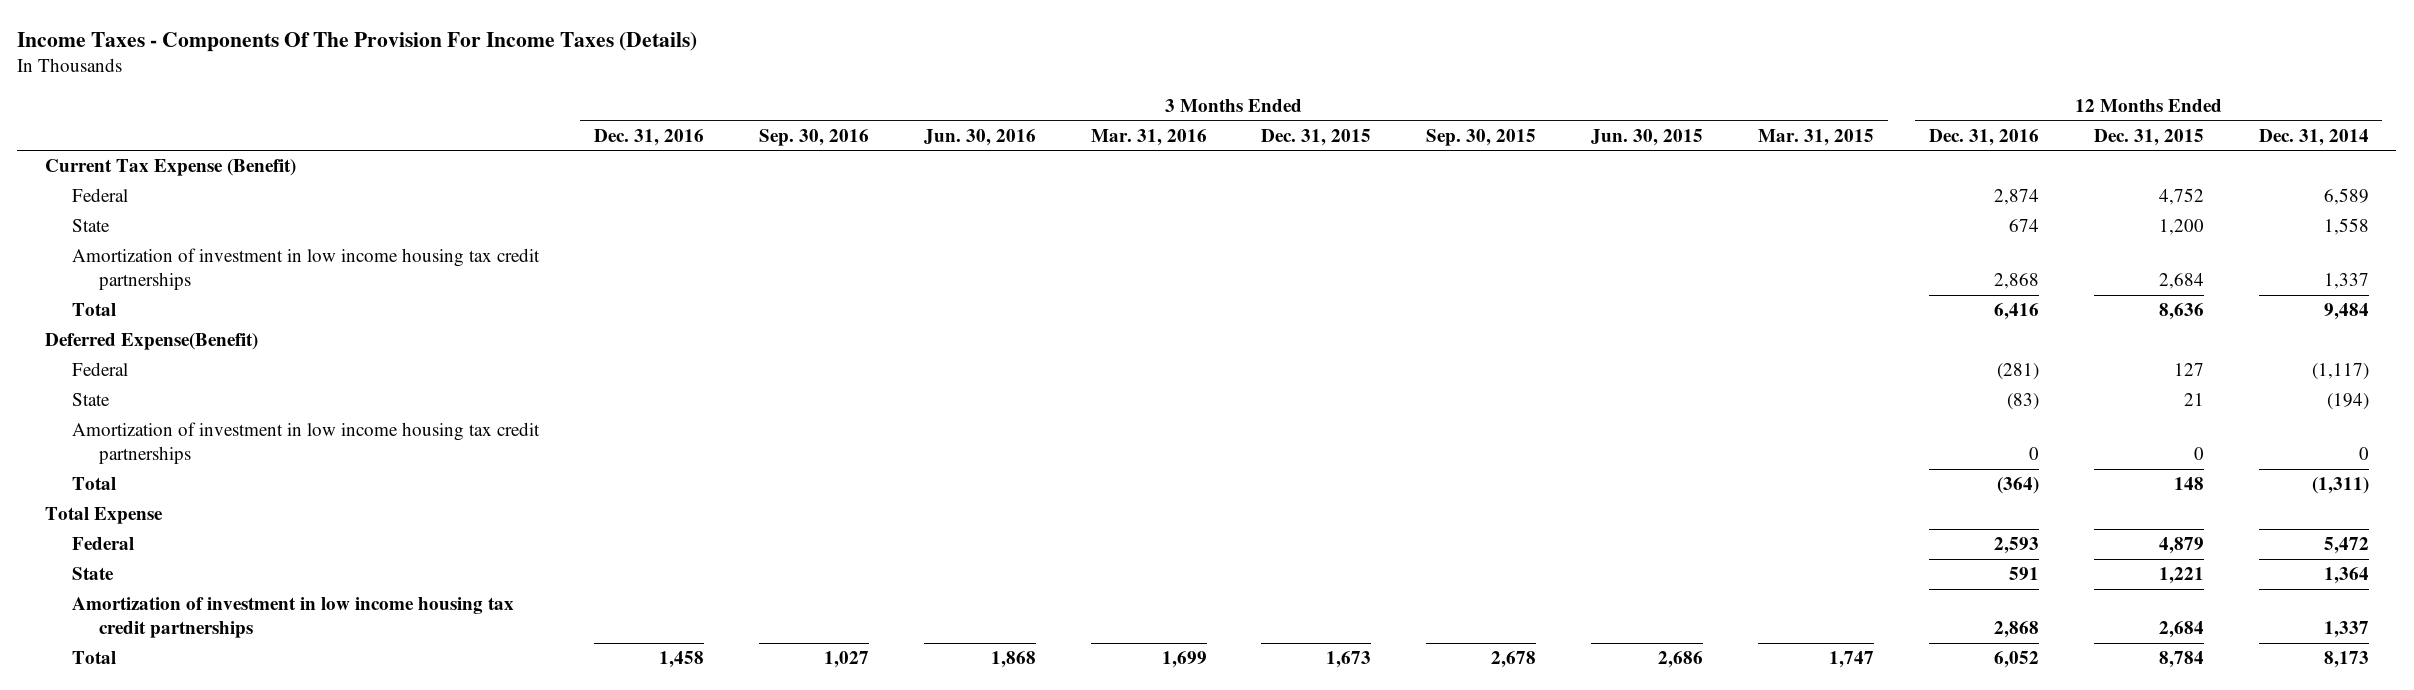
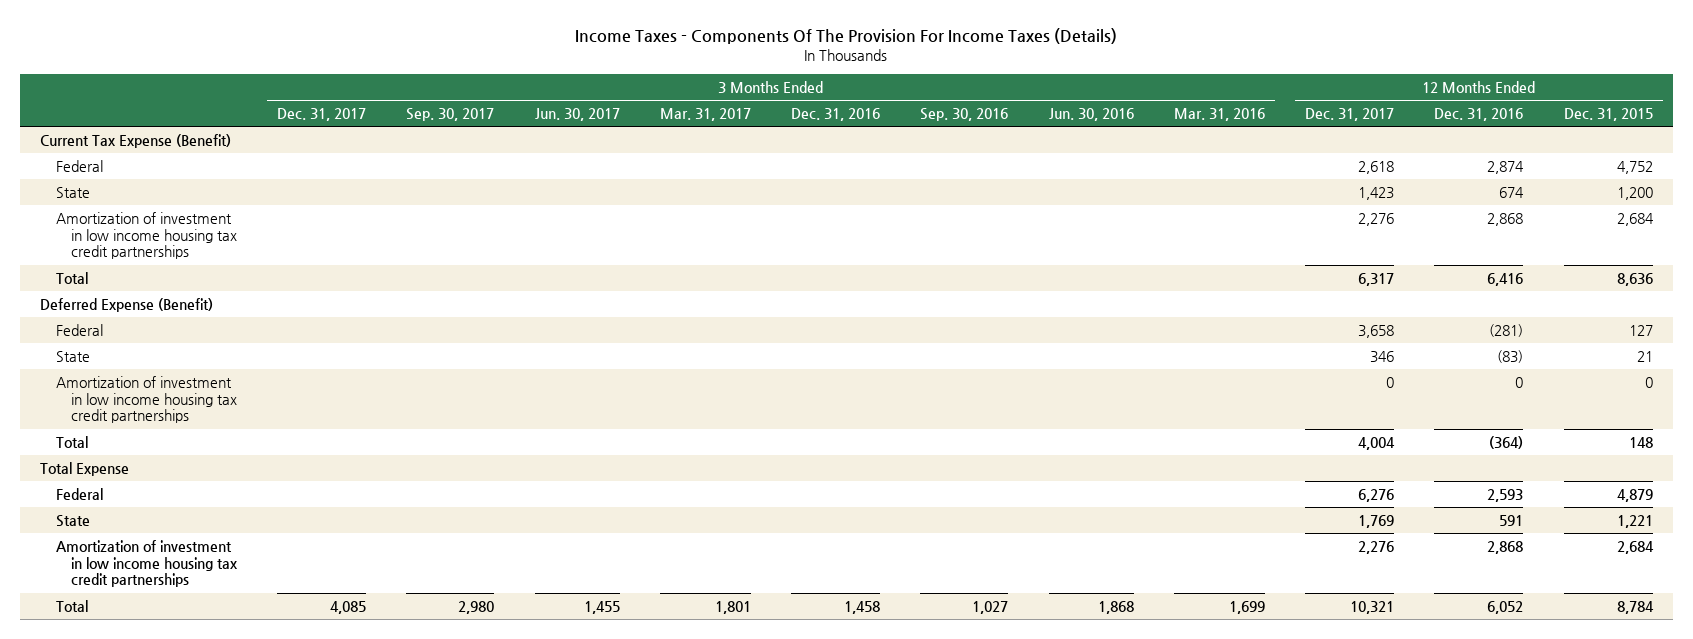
[1261,128,1372,146] Dec. 31, 2015 -> none
[1426,128,1537,146] Sep. 30, 2015 -> none
[1591,128,1704,146] Jun. 30, 2015 -> none
[1758,128,1875,146] Mar. 31, 2015 -> none
[2258,128,2369,146] Dec. 31, 2014 -> none
none -> [277,108,367,122] Dec. 31, 2017
none -> [406,108,495,122] Sep. 30, 2017
none -> [534,108,620,122] Jun. 30, 2017
none -> [659,108,751,122] Mar. 31, 2017
none -> [1305,108,1395,122] Dec. 31, 2017
[44,332,258,350] Deferred Expense(Benefit) -> [40,298,214,313] Deferred Expense (Benefit)

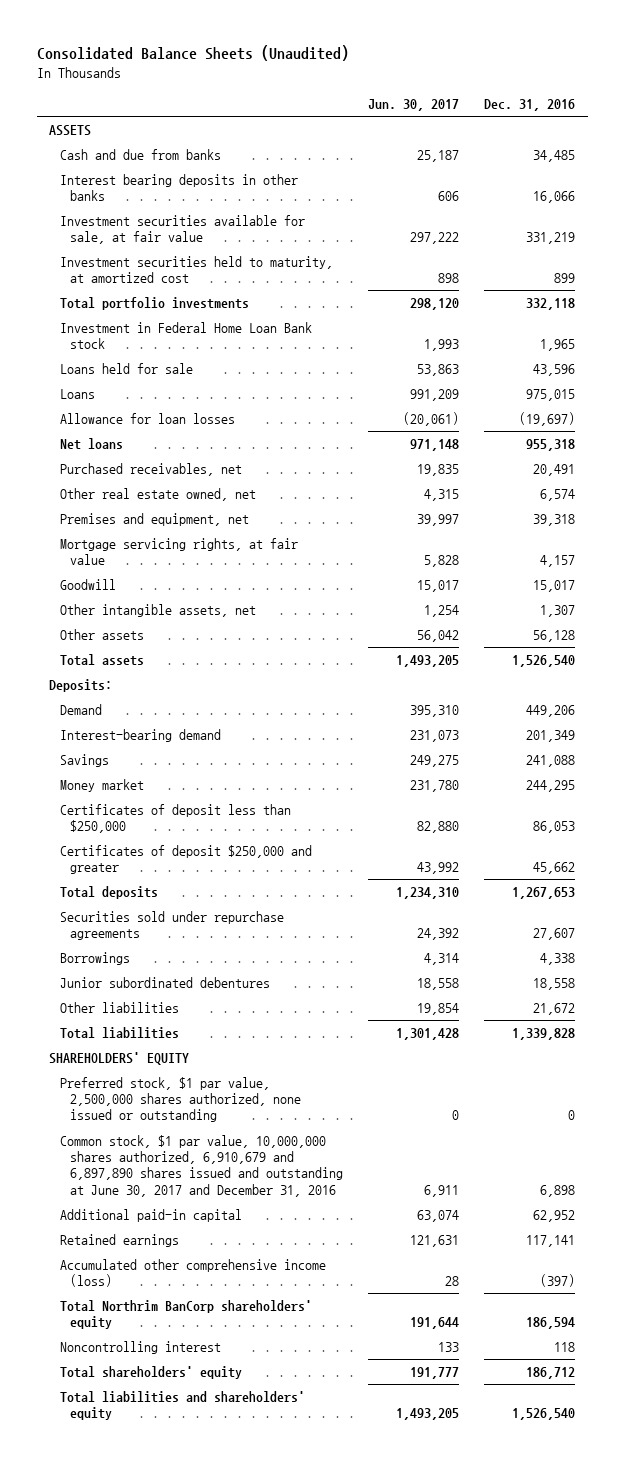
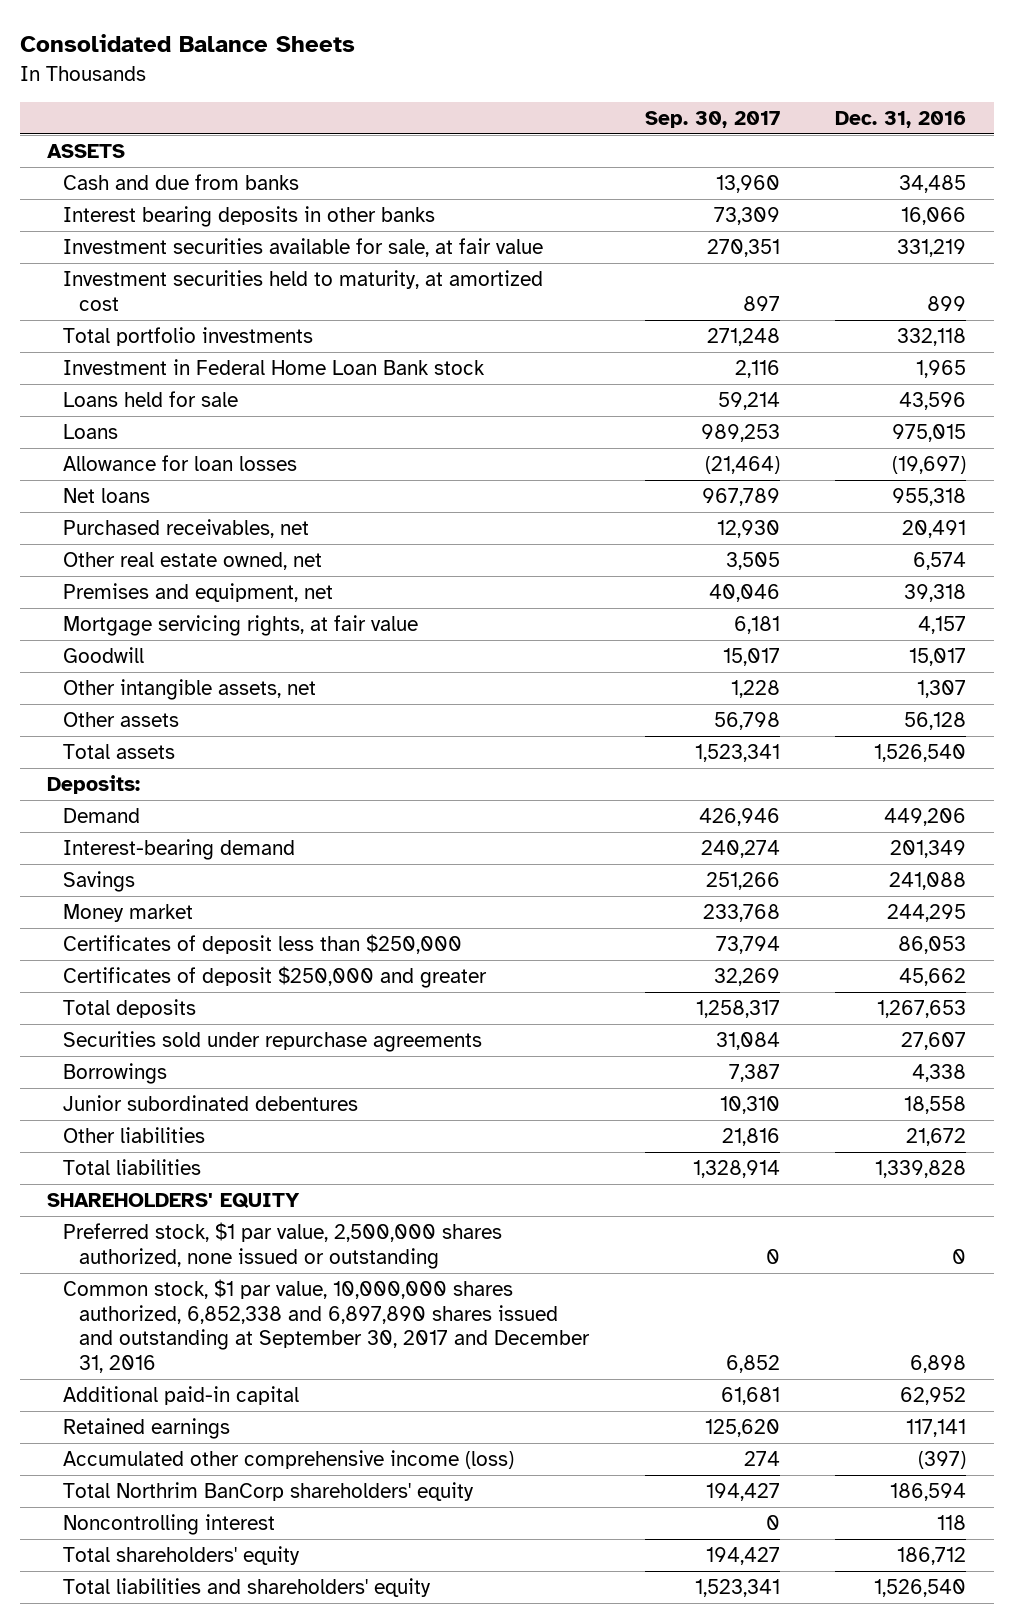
[36,45,349,62] Consolidated Balance Sheets (Unaudited) -> [19,34,355,53] Consolidated Balance Sheets
[367,98,459,111] Jun. 30, 2017 -> none
none -> [644,110,780,128] Sep. 30, 2017
[59,1135,343,1197] Common stock, $1 par value, 10,000,000 shares authorized, 6,910,679 and 6,897,890 shares issued and outstanding at June 30, 2017 and December 31, 2016 -> [63,1279,591,1373] Common stock, $1 par value, 10,000,000 shares authorized, 6,852,338 and 6,897,890 shares issued and outstanding at September 30, 2017 and December 31, 2016

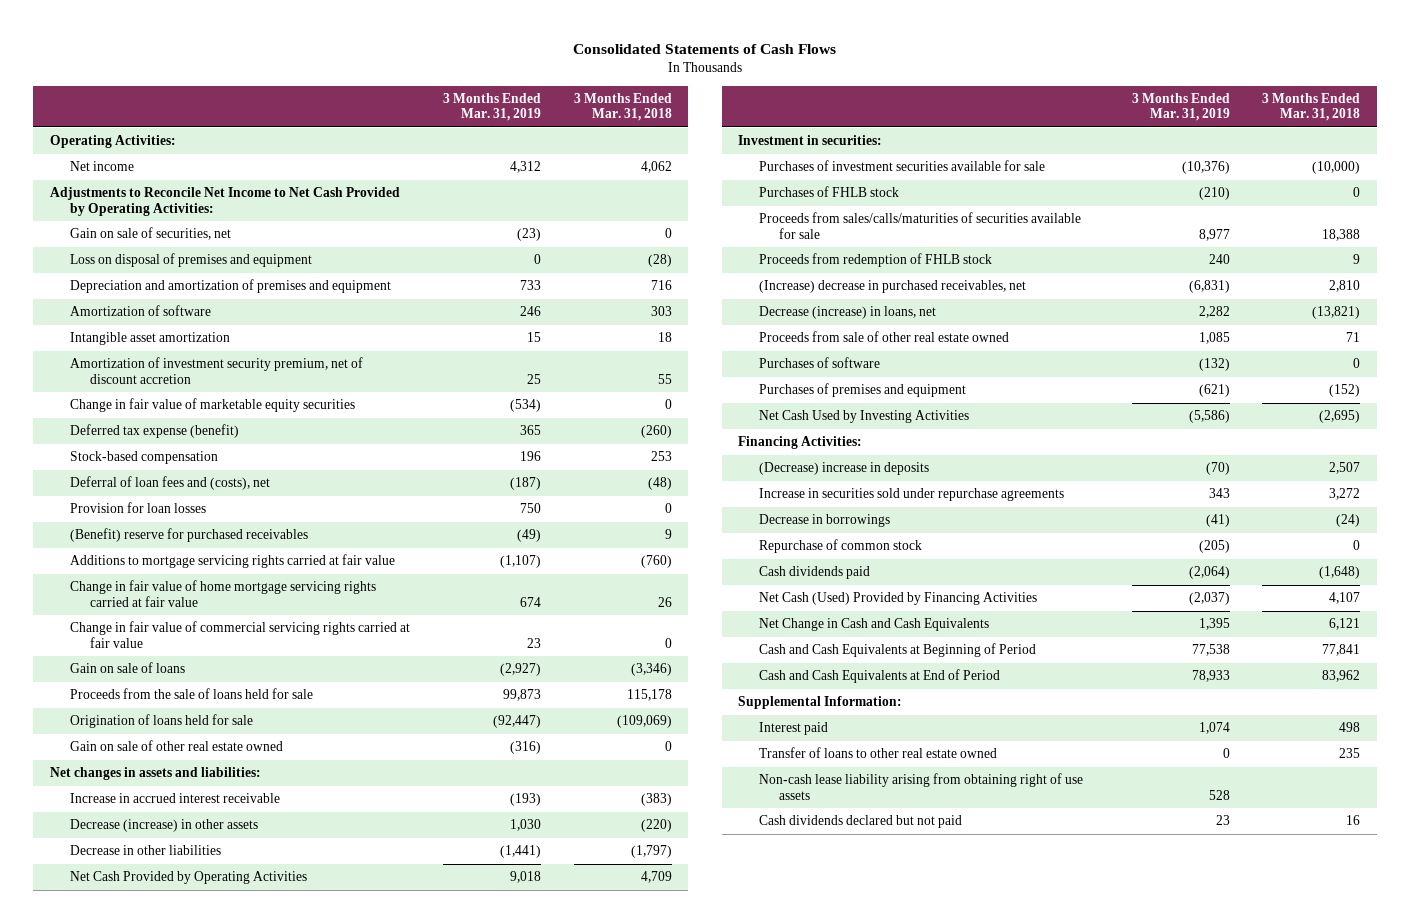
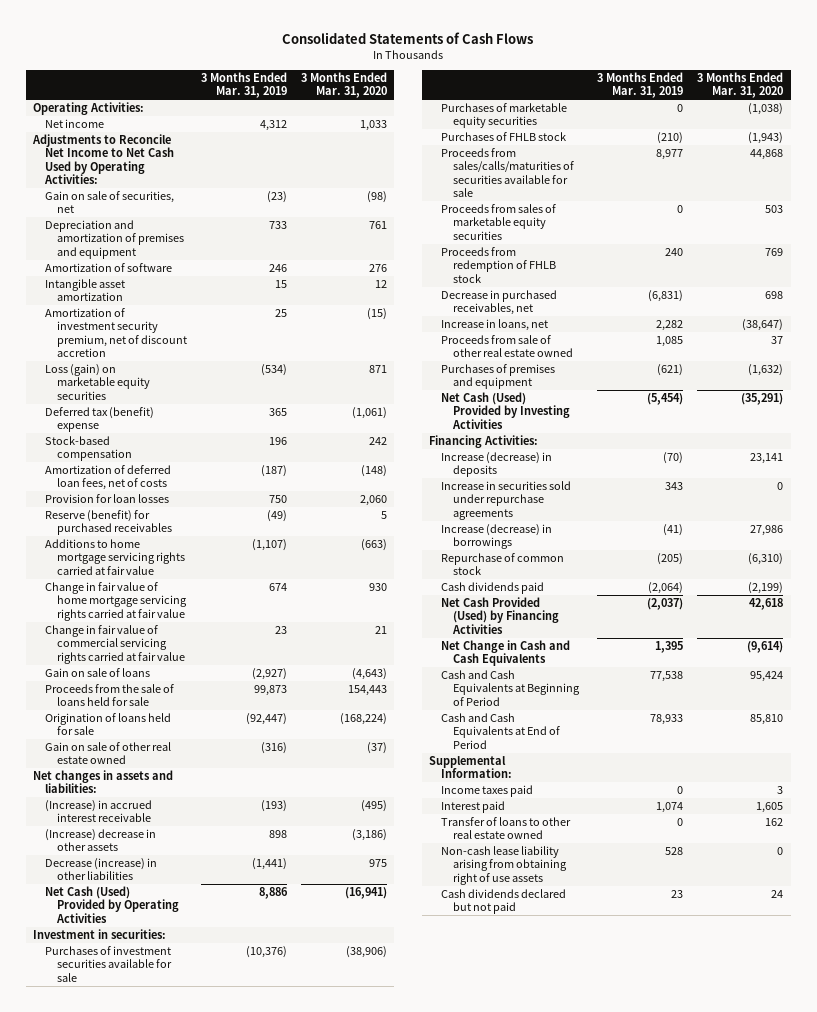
[573,92,672,122] 3 Months Ended Mar. 31, 2018 -> none
none -> [301,72,388,99] 3 Months Ended Mar. 31, 2020
[49,187,400,216] Adjustments to Reconcile Net Income to Net Cash Provided by Operating Activities: -> [32,134,175,184] Adjustments to Reconcile Net Income to Net Cash Used by Operating Activities:
[69,253,312,268] Loss on disposal of premises and equipment -> none
[69,398,355,413] Change in fair value of marketable equity securities -> [45,364,151,400] Loss (gain) on marketable equity securities
[69,424,239,439] Deferred tax expense (benefit) -> [45,407,155,433] Deferred tax (benefit) expense
[69,476,270,491] Deferral of loan fees and (costs), net -> [45,465,172,491] Amortization of deferred loan fees, net of costs
[69,528,308,543] (Benefit) reserve for purchased receivables -> [45,510,173,536] Reserve (benefit) for purchased receivables
[69,554,395,569] Additions to mortgage servicing rights carried at fair value -> [45,539,186,575] Additions to home mortgage servicing rights carried at fair value
[69,793,280,804] Increase in accrued interest receivable -> [45,800,153,823] (Increase) in accrued interest receivable
[69,819,258,833] Decrease (increase) in other assets -> [45,829,157,852] (Increase) decrease in other assets
[509,819,541,832] 1,030 -> [269,830,288,839] 898
[69,845,221,856] Decrease in other liabilities -> [45,858,158,881] Decrease (increase) in other liabilities
[69,871,307,885] Net Cash Provided by Operating Activities -> [45,886,180,923] Net Cash (Used) Provided by Operating Activities
[509,871,541,884] 9,018 -> [259,887,289,900] 8,886
none -> [441,103,568,129] Purchases of marketable equity securities
none -> [441,204,557,240] Proceeds from sales of marketable equity securities
[758,280,1026,294] (Increase) decrease in purchased receivables, net -> [441,290,558,316] Decrease in purchased receivables, net
[758,306,936,320] Decrease (increase) in loans, net -> [441,319,549,332] Increase in loans, net
[758,357,880,369] Purchases of software -> none
[758,410,969,424] Net Cash Used by Investing Activities -> [441,392,571,429] Net Cash (Used) Provided by Investing Activities
[1188,410,1230,424] (5,586) -> [647,393,684,406] (5,454)
[758,462,929,476] (Decrease) increase in deposits -> [441,452,553,478] Increase (decrease) in deposits
[758,514,890,528] Decrease in borrowings -> [441,524,553,550] Increase (decrease) in borrowings
[758,592,1037,606] Net Cash (Used) Provided by Financing Activities -> [441,597,560,634] Net Cash Provided (Used) by Financing Activities
none -> [441,785,534,798] Income taxes paid

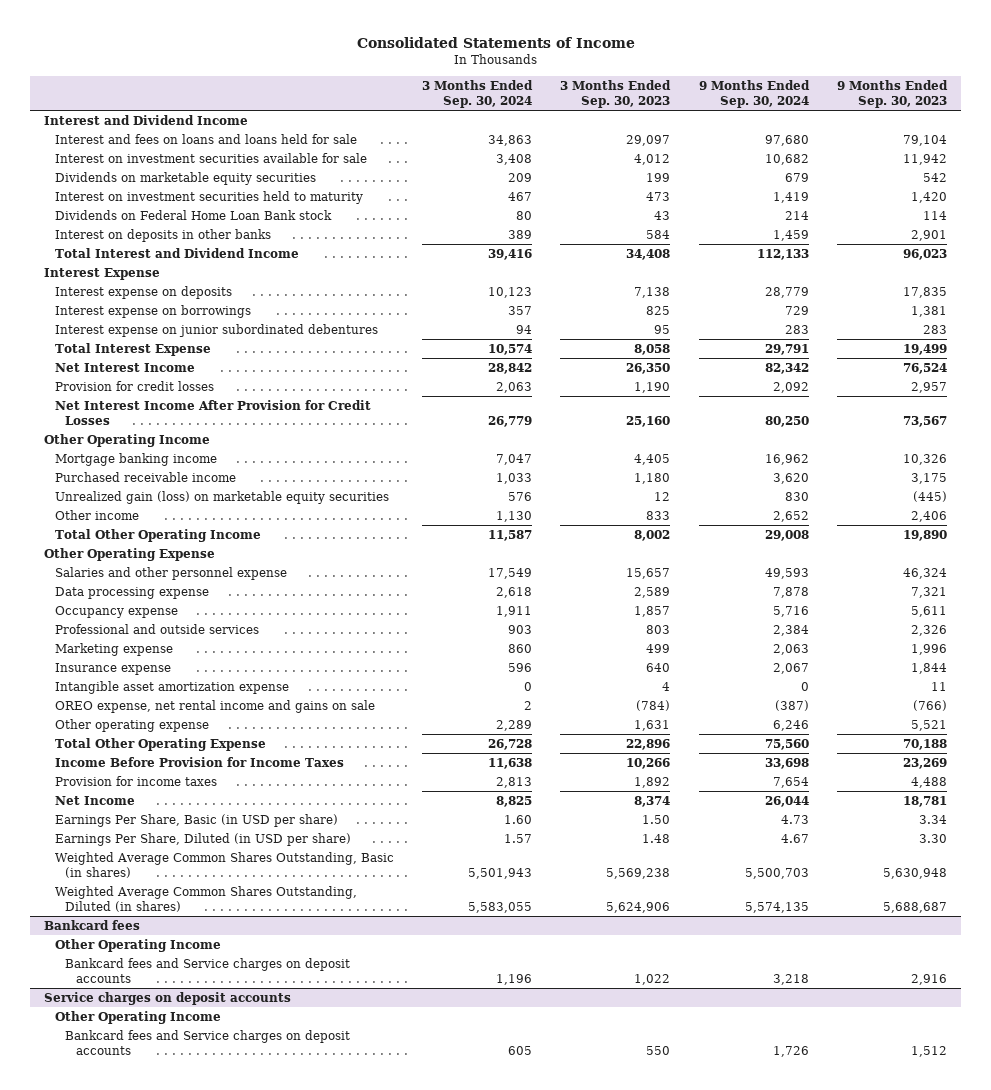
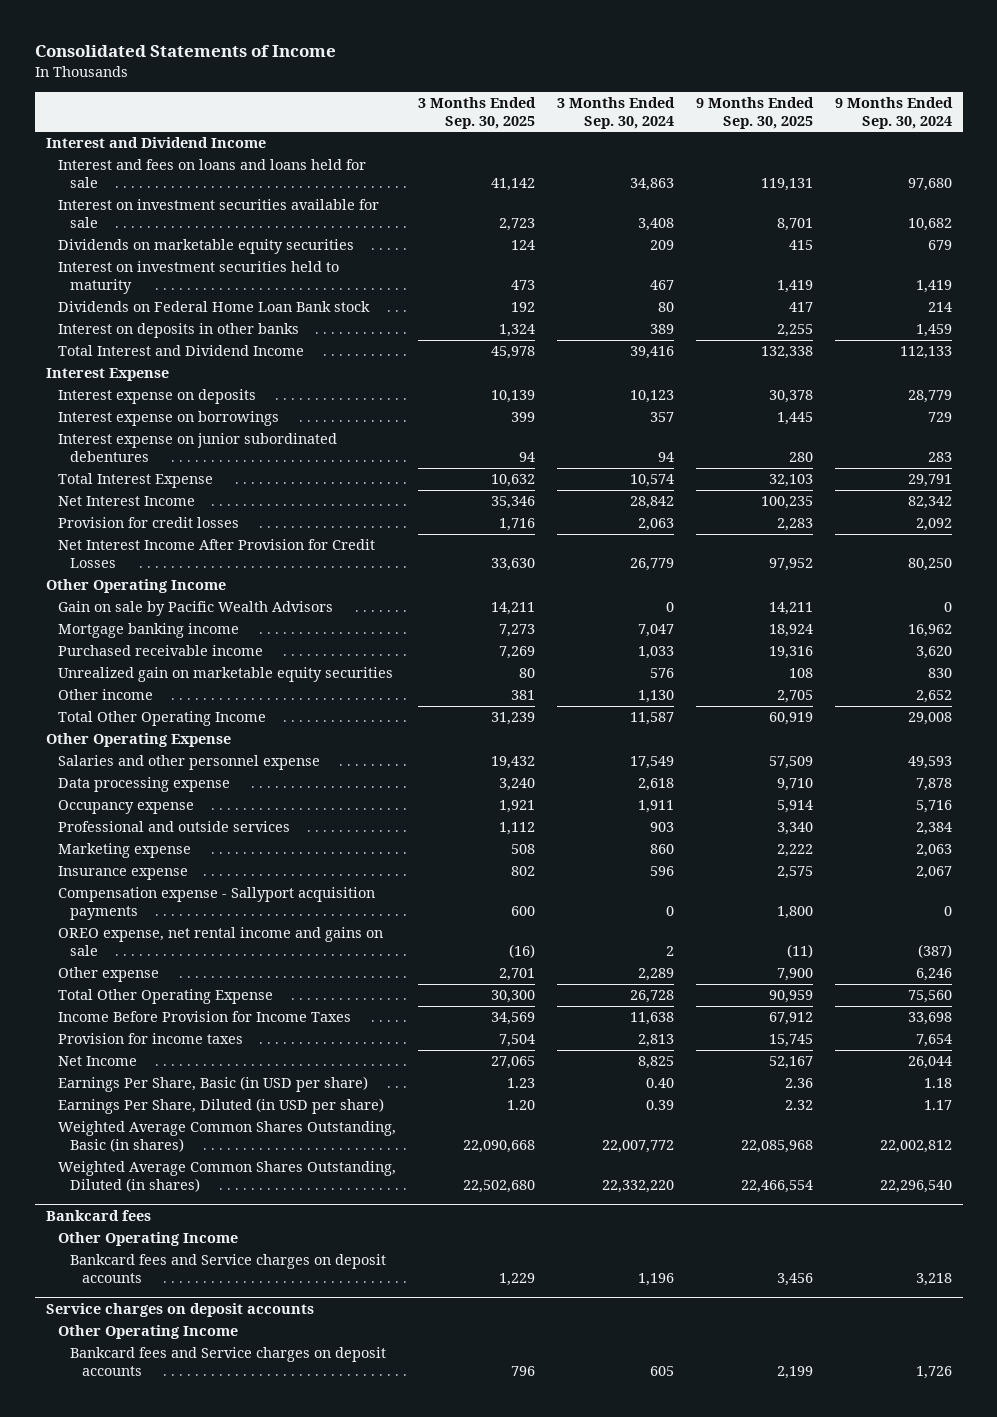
[560,80,672,109] 3 Months Ended Sep. 30, 2023 -> none
[837,80,949,109] 9 Months Ended Sep. 30, 2023 -> none
none -> [417,96,536,129] 3 Months Ended Sep. 30, 2025
none -> [695,96,814,129] 9 Months Ended Sep. 30, 2025
none -> [57,601,333,617] Gain on sale by Pacific Wealth Advisors
[54,490,389,504] Unrealized gain (loss) on marketable equity securities -> [57,667,393,683] Unrealized gain on marketable equity securities
[54,680,289,694] Intangible asset amortization expense -> none
none -> [57,887,375,921] Compensation expense - Sallyport acquisition payments
[54,718,209,732] Other operating expense -> [57,967,159,983] Other expense
[504,814,533,824] 1.60 -> [645,1078,674,1089] 0.40
[780,814,809,824] 4.73 -> [923,1078,952,1089] 1.18
[504,833,533,843] 1.57 -> [645,1100,674,1111] 0.39
[780,833,809,843] 4.67 -> [923,1100,952,1111] 1.17
[468,867,533,879] 5,501,943 -> [601,1140,674,1154] 22,007,772
[744,867,809,879] 5,500,703 -> [879,1140,952,1154] 22,002,812
[468,901,533,913] 5,583,055 -> [601,1180,674,1194] 22,332,220
[744,901,809,913] 5,574,135 -> [879,1180,952,1194] 22,296,540

